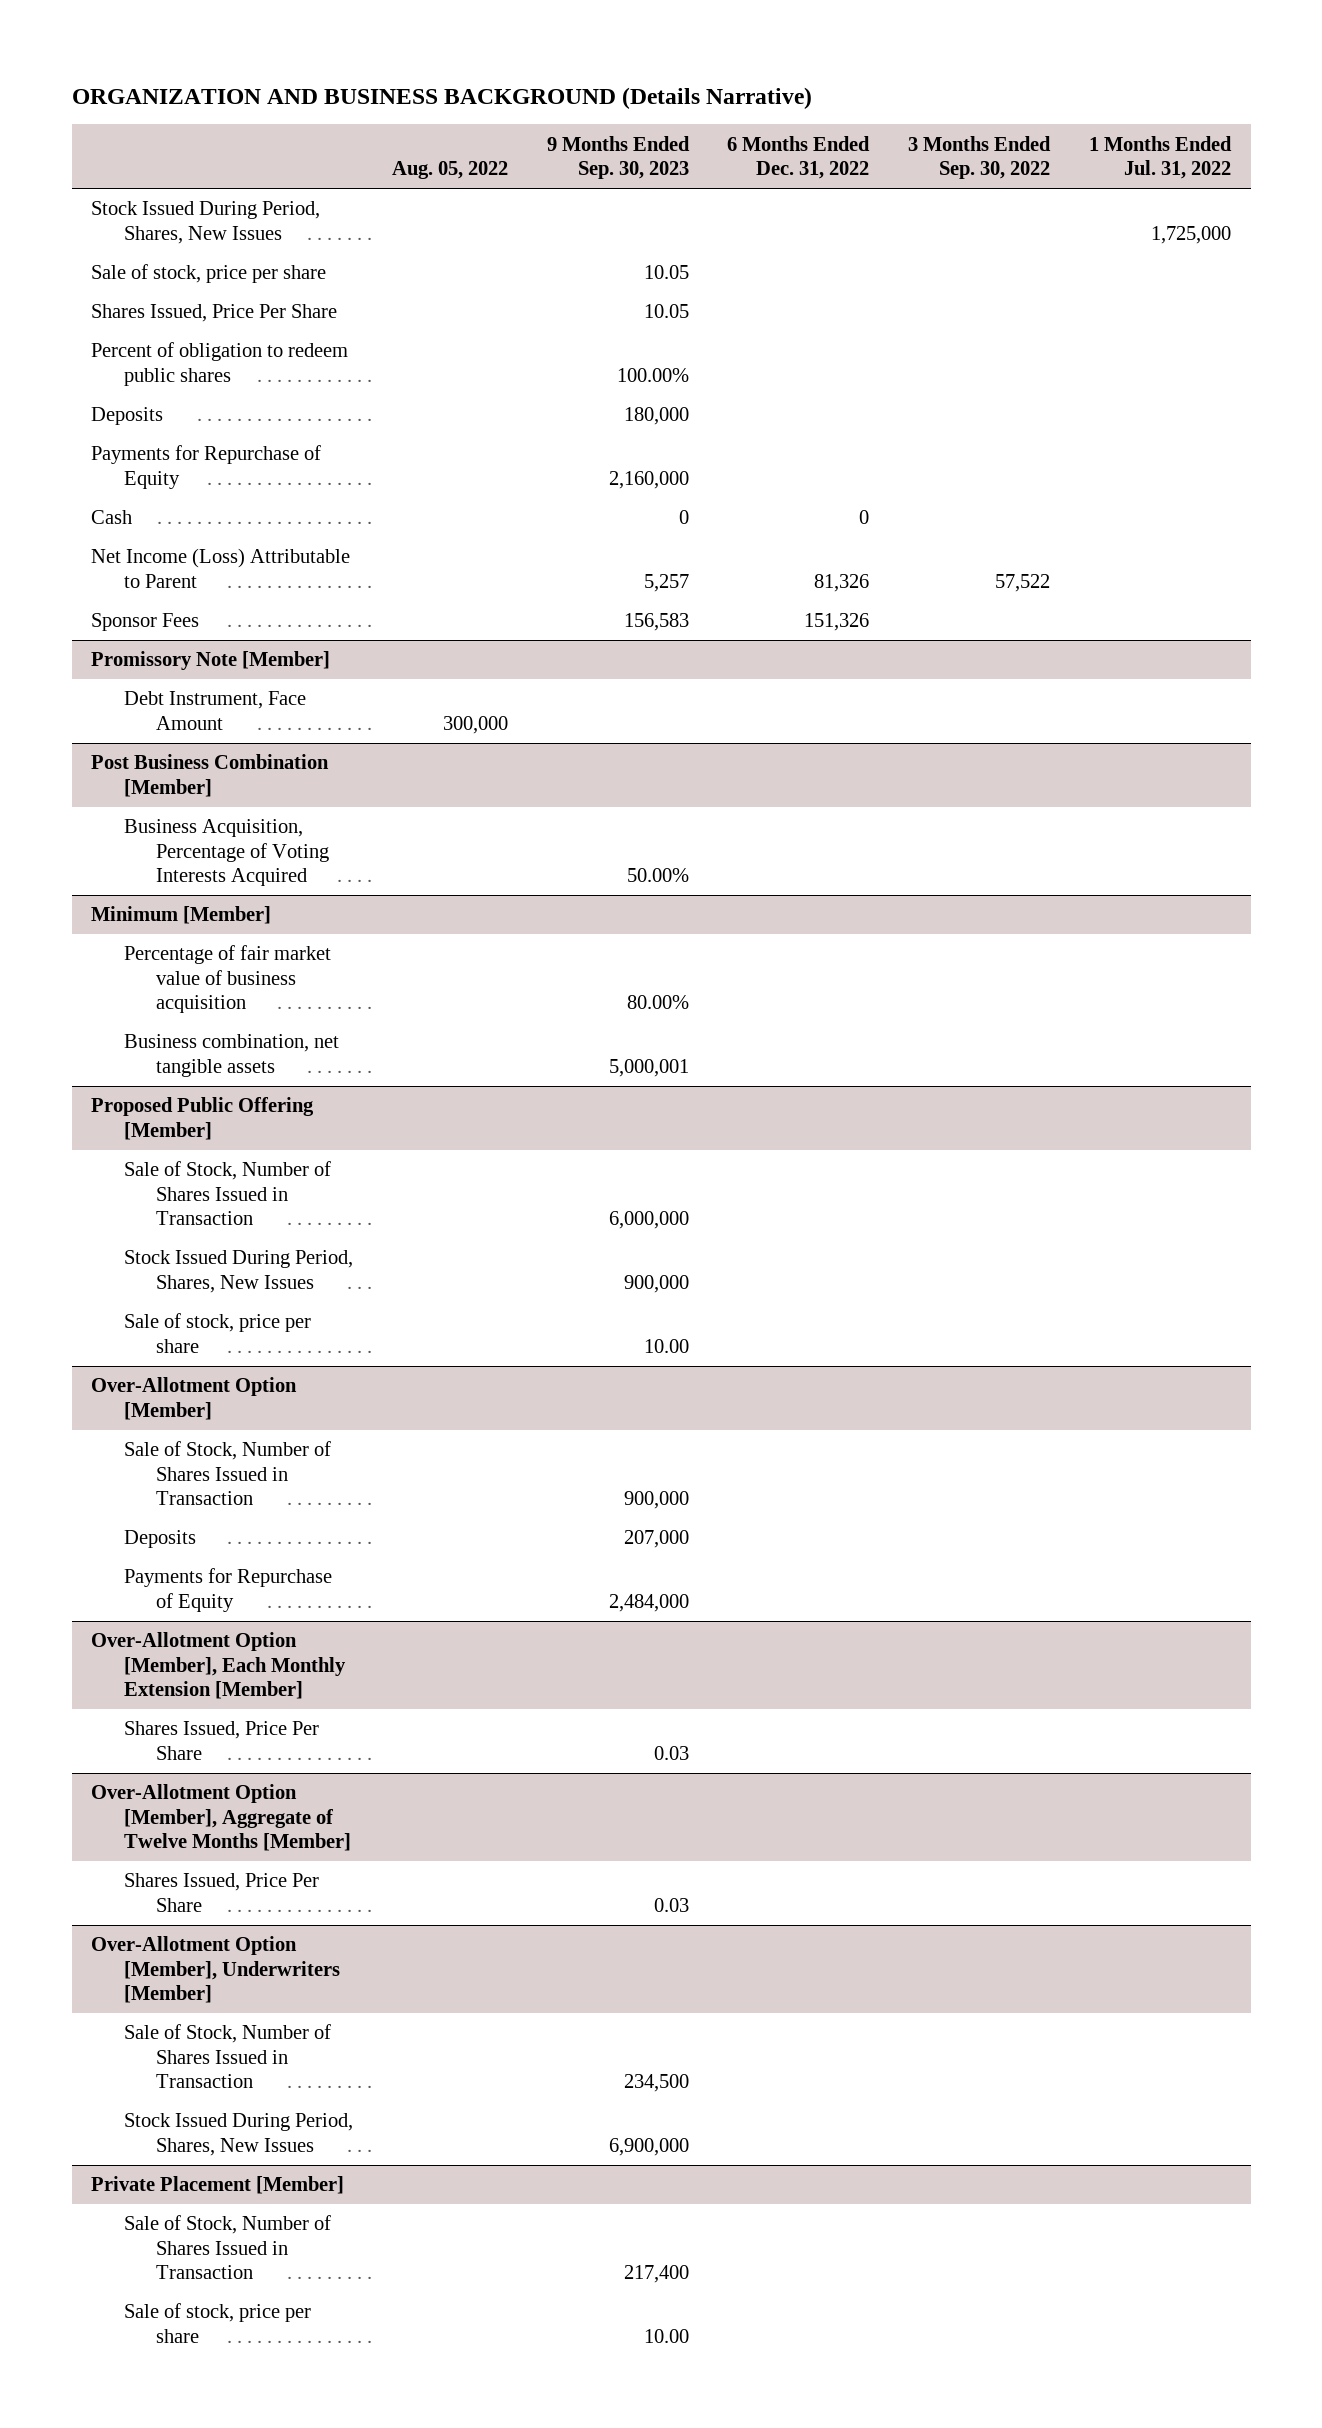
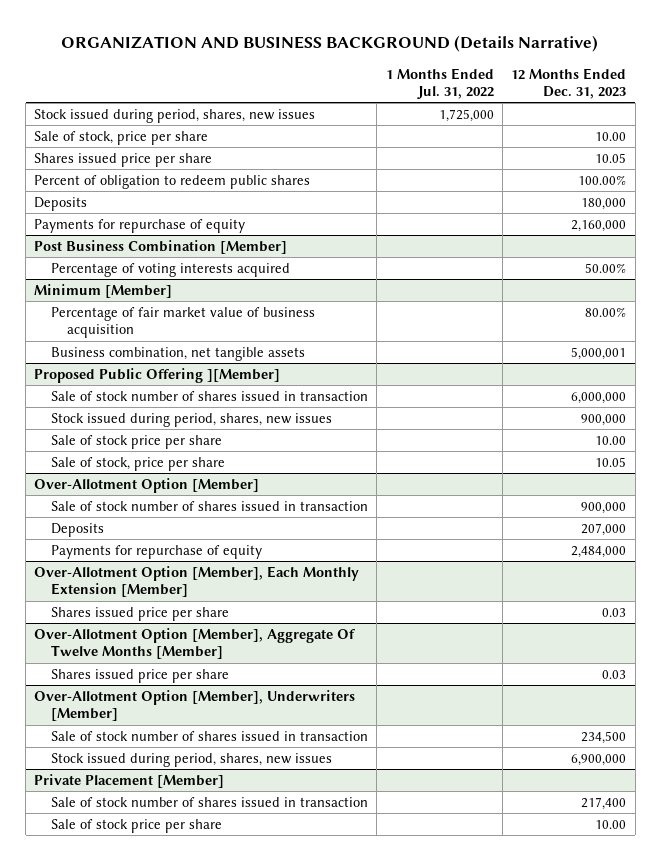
[391,161,508,180] Aug. 05, 2022 -> none
[546,135,690,180] 9 Months Ended Sep. 30, 2023 -> none
[727,135,871,180] 6 Months Ended Dec. 31, 2022 -> none
[908,135,1052,180] 3 Months Ended Sep. 30, 2022 -> none
none -> [511,67,627,100] 12 Months Ended Dec. 31, 2023
[91,201,321,244] Stock Issued During Period, Shares, New Issues -> [34,108,316,123] Stock issued during period, shares, new issues
[91,304,338,323] Shares Issued, Price Per Share -> [34,152,213,167] Shares issued price per share
[91,510,133,525] Cash -> none
[91,548,351,588] Net Income (Loss) Attributable to Parent -> none
[91,613,200,632] Sponsor Fees -> none
[91,651,331,671] Promissory Note [Member] -> none
[123,691,306,730] Debt Instrument, Face Amount -> none
[91,445,322,489] Payments for Repurchase of Equity -> [34,218,246,233] Payments for repurchase of equity
[123,819,330,887] Business Acquisition, Percentage of Voting Interests Acquired -> [50,262,290,277] Percentage of voting interests acquired
[91,1097,315,1140] Proposed Public Offering [Member] -> [34,367,281,383] Proposed Public Offering ][Member]
[123,1161,331,1226] Sale of Stock, Number of Shares Issued in Transaction -> [50,390,368,401] Sale of stock number of shares issued in transaction
[123,1250,353,1293] Stock Issued During Period, Shares, New Issues -> [50,412,332,427] Stock issued during period, shares, new issues
none -> [50,434,222,449] Sale of stock price per share
[123,1441,331,1506] Sale of Stock, Number of Shares Issued in Transaction -> [50,500,368,511] Sale of stock number of shares issued in transaction
[123,1568,332,1612] Payments for Repurchase of Equity -> [50,544,262,559] Payments for repurchase of equity
[123,1721,319,1760] Shares Issued, Price Per Share -> [50,606,229,621] Shares issued price per share
[91,1784,351,1852] Over-Allotment Option [Member], Aggregate of Twelve Months [Member] -> [34,627,357,660] Over-Allotment Option [Member], Aggregate Of Twelve Months [Member]
[123,1873,319,1912] Shares Issued, Price Per Share -> [50,668,229,683] Shares issued price per share
[123,2024,331,2089] Sale of Stock, Number of Shares Issued in Transaction -> [50,730,368,741] Sale of stock number of shares issued in transaction
[123,2113,353,2156] Stock Issued During Period, Shares, New Issues -> [50,752,332,767] Stock issued during period, shares, new issues
[123,2215,331,2280] Sale of Stock, Number of Shares Issued in Transaction -> [50,796,368,807] Sale of stock number of shares issued in transaction
[123,2303,311,2343] Sale of stock, price per share -> [50,818,222,833] Sale of stock price per share

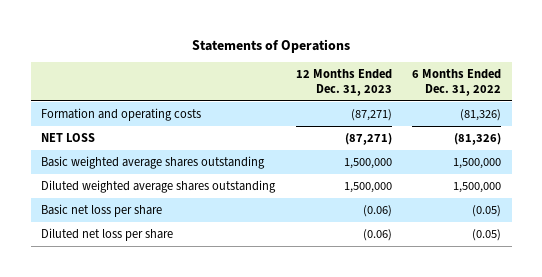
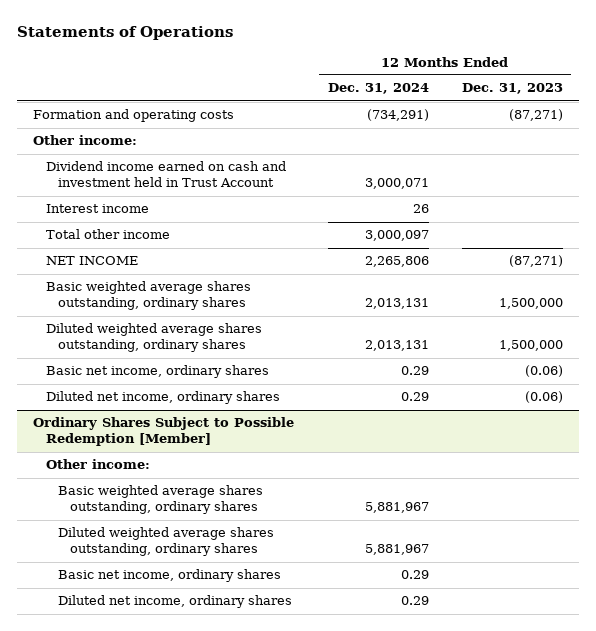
[412,68,502,97] 6 Months Ended Dec. 31, 2022 -> none
none -> [327,83,429,95] Dec. 31, 2024
none -> [33,135,138,146] Other income:
none -> [45,161,286,188] Dividend income earned on cash and investment held in Trust Account
none -> [45,204,149,214] Interest income
none -> [45,229,170,240] Total other income
[40,132,95,142] NET LOSS -> [45,256,138,266] NET INCOME
[40,155,265,169] Basic weighted average shares outstanding -> [45,281,251,311] Basic weighted average shares outstanding, ordinary shares
[40,179,276,193] Diluted weighted average shares outstanding -> [45,323,262,353] Diluted weighted average shares outstanding, ordinary shares
[40,203,162,217] Basic net loss per share -> [45,365,269,379] Basic net income, ordinary shares
[40,227,173,241] Diluted net loss per share -> [45,391,280,405] Diluted net income, ordinary shares
none -> [33,417,295,447] Ordinary Shares Subject to Possible Redemption [Member]
none -> [45,459,150,470] Other income:
none -> [58,485,264,515] Basic weighted average shares outstanding, ordinary shares
none -> [58,527,275,557] Diluted weighted average shares outstanding, ordinary shares
none -> [58,569,282,583] Basic net income, ordinary shares
none -> [58,595,293,609] Diluted net income, ordinary shares

